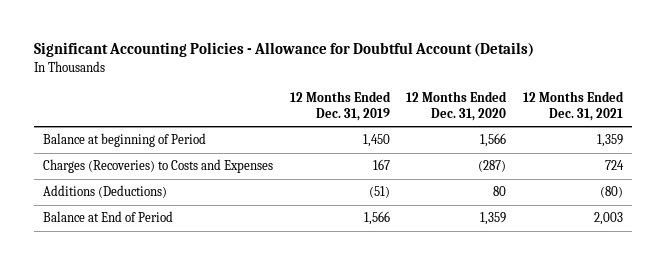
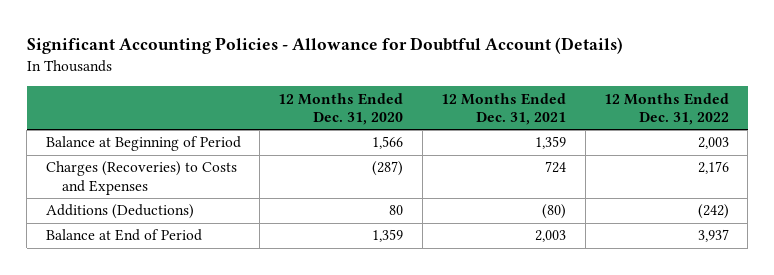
[289,90,391,121] 12 Months Ended Dec. 31, 2019 -> none
none -> [603,92,729,125] 12 Months Ended Dec. 31, 2022
[42,133,206,148] Balance at beginning of Period -> [45,136,241,152] Balance at Beginning of Period

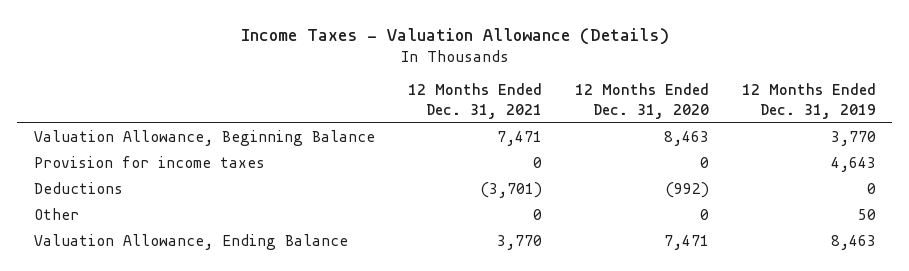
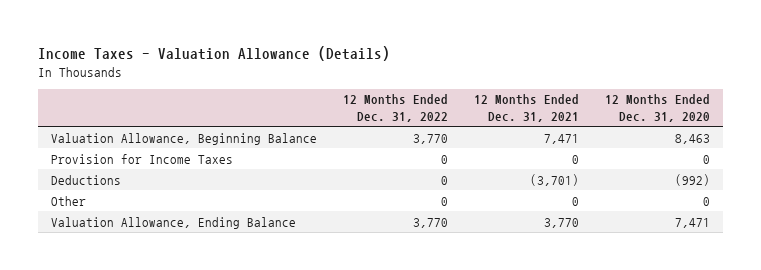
[741,83,876,119] 12 Months Ended Dec. 31, 2019 -> none
none -> [343,94,449,122] 12 Months Ended Dec. 31, 2022
[33,156,265,169] Provision for income taxes -> [51,153,234,164] Provision for Income Taxes

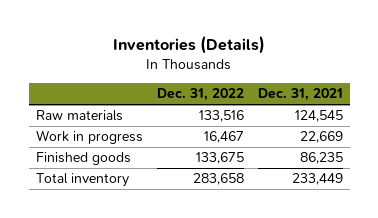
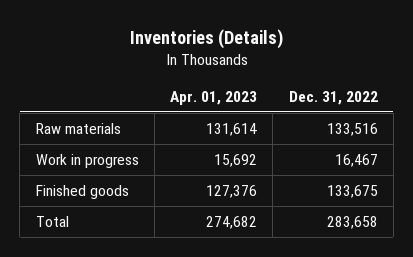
[257,88,343,102] Dec. 31, 2021 -> none
none -> [170,90,258,105] Apr. 01, 2023
[35,173,129,188] Total inventory -> [35,216,69,228] Total

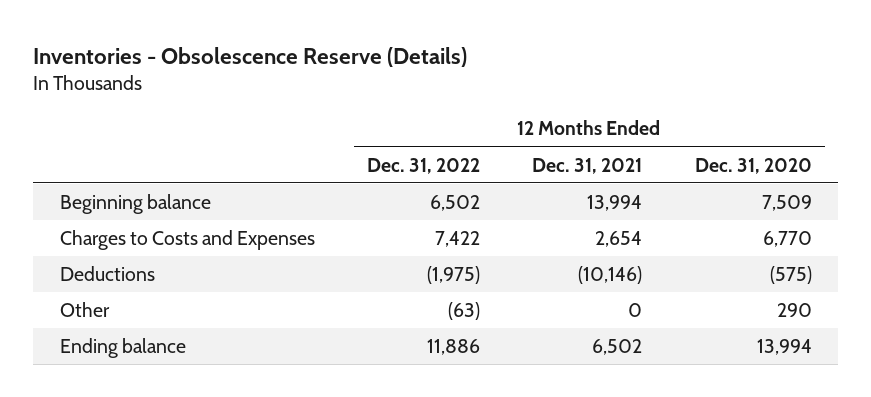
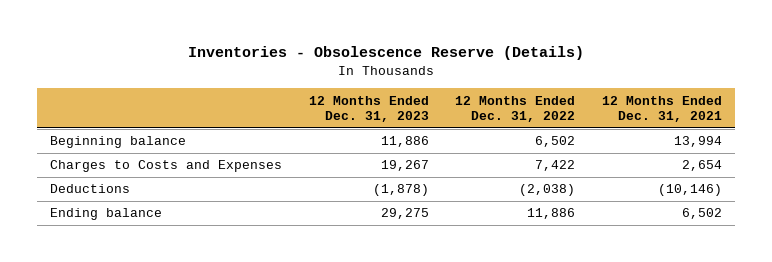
[694,157,812,174] Dec. 31, 2020 -> none
none -> [308,95,429,123] 12 Months Ended Dec. 31, 2023
[59,302,110,318] Other -> none
[426,266,480,285] (1,975) -> [519,184,576,197] (2,038)

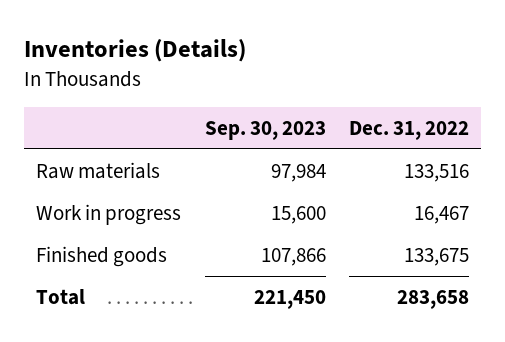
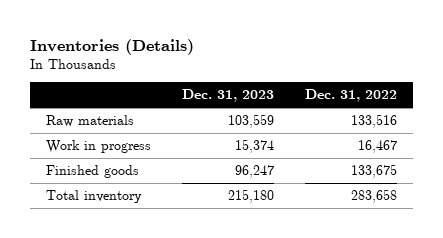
[204,120,326,140] Sep. 30, 2023 -> none
none -> [181,89,274,103] Dec. 31, 2023
[35,288,85,305] Total -> [45,190,142,204] Total inventory

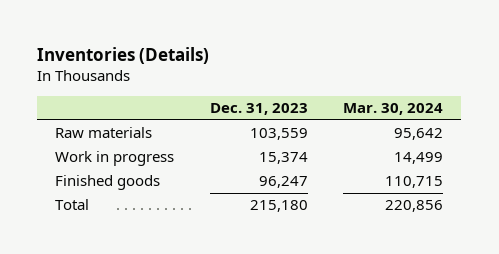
[305,89,398,103] Dec. 31, 2022 -> none
none -> [343,103,444,116] Mar. 30, 2024
[45,190,142,204] Total inventory -> [55,199,90,211] Total

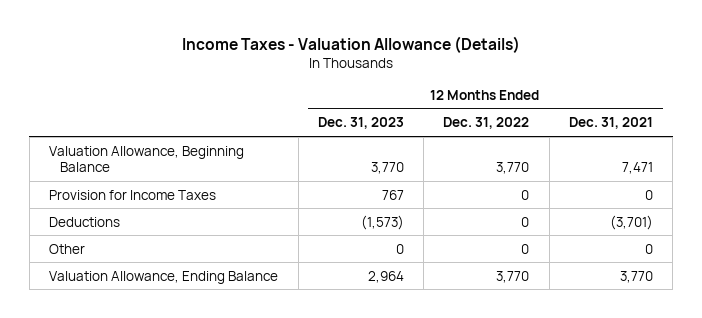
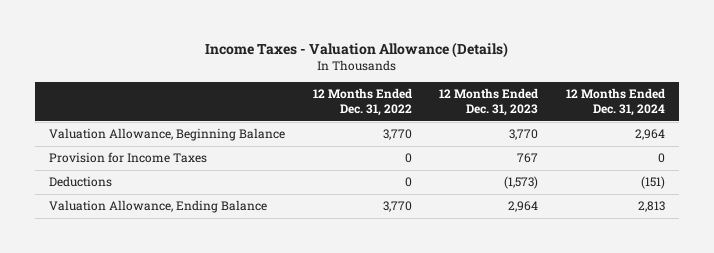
[569,117,654,130] Dec. 31, 2021 -> none
none -> [565,88,665,117] 12 Months Ended Dec. 31, 2024
[49,243,86,254] Other -> none

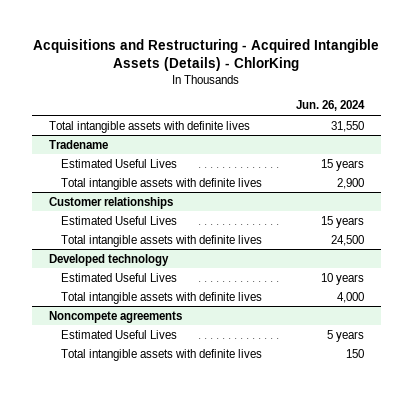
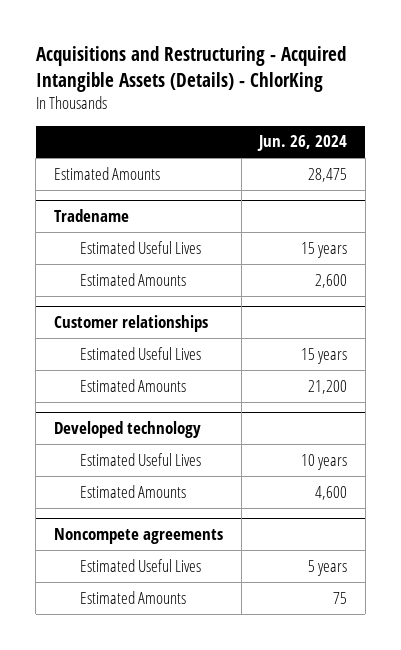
[48,120,250,133] Total intangible assets with definite lives -> none
none -> [53,166,160,180] Estimated Amounts
[60,177,262,190] Total intangible assets with definite lives -> none
none -> [80,272,187,286] Estimated Amounts
[60,234,262,247] Total intangible assets with definite lives -> none
none -> [80,378,187,392] Estimated Amounts
[60,291,262,304] Total intangible assets with definite lives -> none
none -> [80,484,187,498] Estimated Amounts
[60,348,262,361] Total intangible assets with definite lives -> none
none -> [80,590,187,604] Estimated Amounts

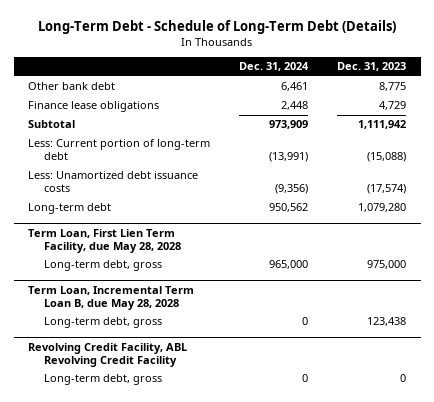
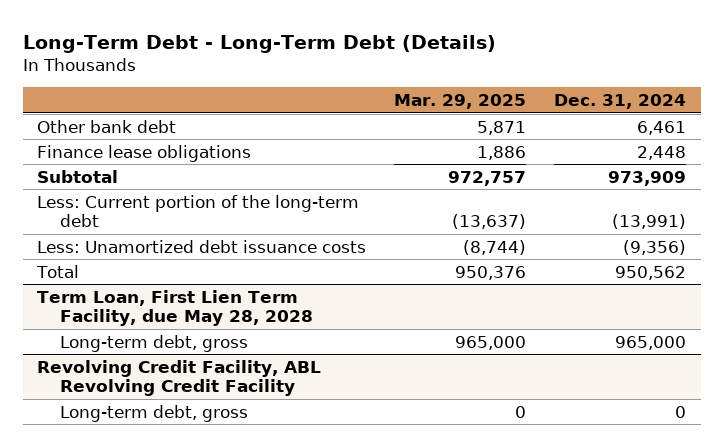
[38,19,397,34] Long-Term Debt - Schedule of Long-Term Debt (Details) -> [23,34,497,53] Long-Term Debt - Long-Term Debt (Details)
[337,62,407,72] Dec. 31, 2023 -> none
none -> [394,94,527,110] Mar. 29, 2025
[28,139,211,161] Less: Current portion of long-term debt -> [37,194,360,227] Less: Current portion of the long-term debt
[28,203,112,215] Long-term debt -> [36,264,80,278] Total
[28,285,195,310] Term Loan, Incremental Term Loan B, due May 28, 2028 -> none
[43,317,162,329] Long-term debt, gross -> none

